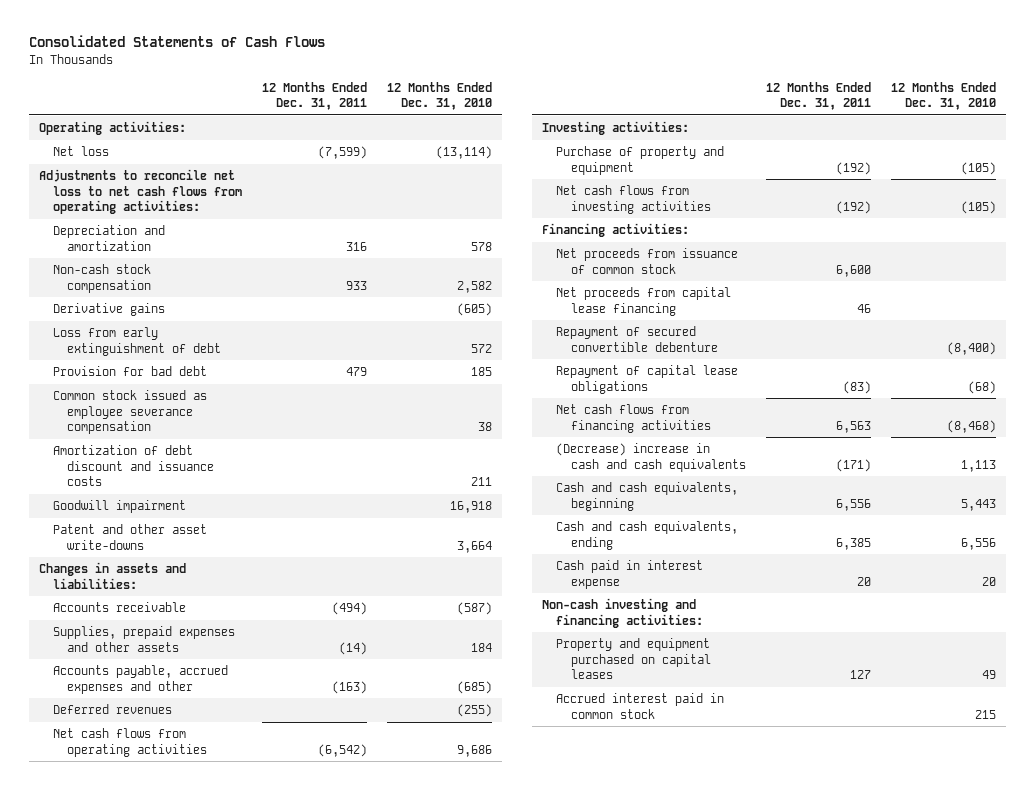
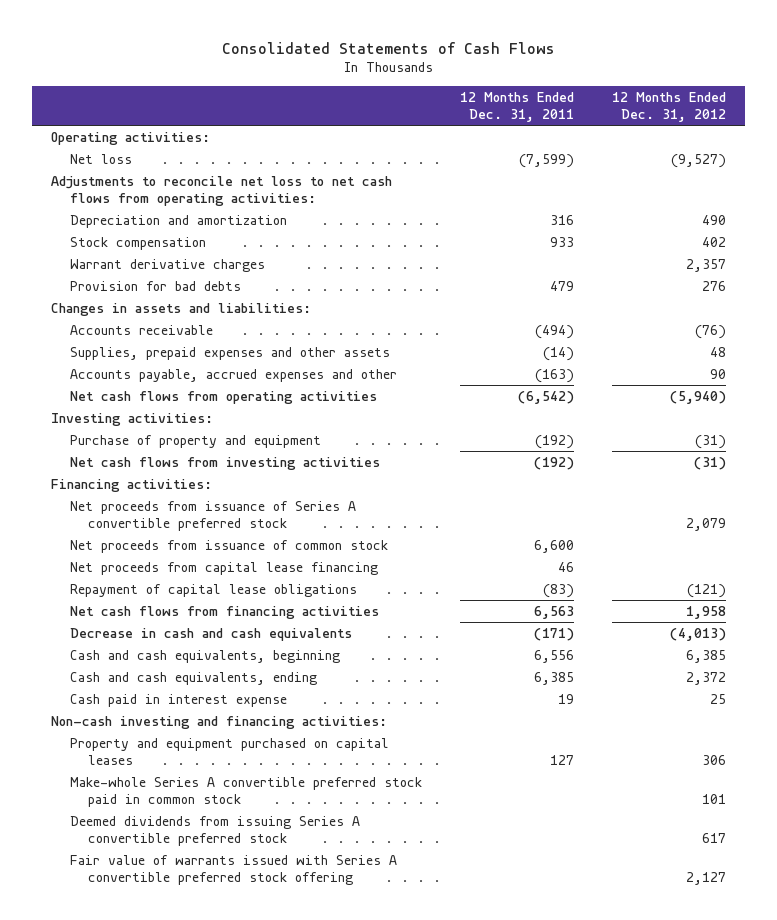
[387,81,493,111] 12 Months Ended Dec. 31, 2010 -> none
none -> [611,91,726,122] 12 Months Ended Dec. 31, 2012
[53,303,166,317] Derivative gains -> none
[53,327,222,356] Loss from early extinguishment of debt -> none
[53,390,208,434] Common stock issued as employee severance compensation -> none
[53,445,215,486] Amortization of debt discount and issuance costs -> none
[53,500,187,514] Goodwill impairment -> none
[53,524,208,550] Patent and other asset write-downs -> none
[53,264,152,293] Non-cash stock compensation -> [69,236,206,250] Stock compensation
none -> [69,258,265,272] Warrant derivative charges
[53,366,208,377] Provision for bad debt -> [69,280,241,291] Provision for bad debts
[53,704,173,715] Deferred revenues -> none
none -> [69,500,356,531] Net proceeds from issuance of Series A convertible preferred stock
[556,326,718,352] Repayment of secured convertible debenture -> none
[556,443,746,472] (Decrease) increase in cash and cash equivalents -> [69,627,352,641] Decrease in cash and cash equivalents
[856,576,871,586] 20 -> [557,693,574,704] 19
[556,693,725,719] Accrued interest paid in common stock -> [69,776,422,807] Make-whole Series A convertible preferred stock paid in common stock
none -> [69,815,360,846] Deemed dividends from issuing Series A convertible preferred stock
none -> [69,854,397,885] Fair value of warrants issued with Series A convertible preferred stock offering

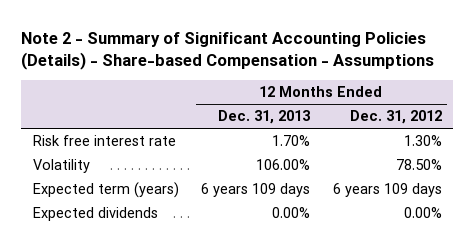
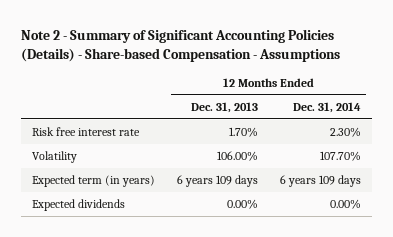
[349,110,442,125] Dec. 31, 2012 -> none
none -> [292,102,361,114] Dec. 31, 2014
[32,182,179,199] Expected term (years) -> [31,175,155,188] Expected term (in years)

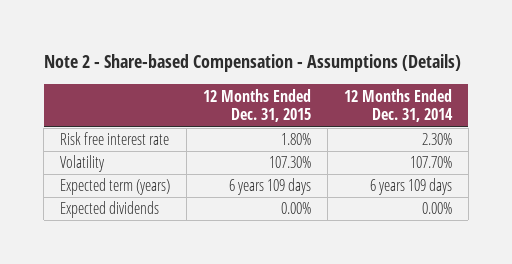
[21,28,341,62] Note 2 - Summary of Significant Accounting Policies (Details) - Share-based Compensation - Assumptions -> [43,54,461,73] Note 2 - Share-based Compensation - Assumptions (Details)
[190,102,258,114] Dec. 31, 2013 -> none
none -> [202,88,311,123] 12 Months Ended Dec. 31, 2015
[31,175,155,188] Expected term (in years) -> [60,178,171,196] Expected term (years)

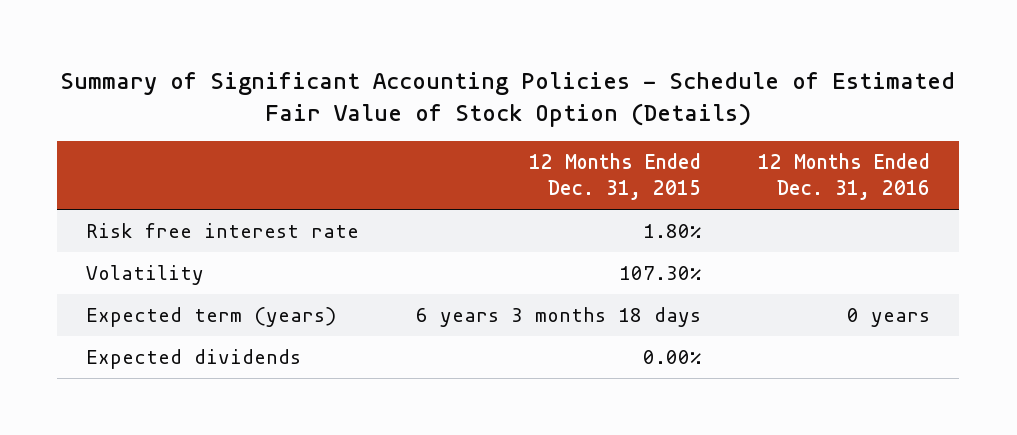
[43,54,461,73] Note 2 - Share-based Compensation - Assumptions (Details) -> [60,72,956,127] Summary of Significant Accounting Policies - Schedule of Estimated Fair Value of Stock Option (Details)
[343,88,453,123] 12 Months Ended Dec. 31, 2014 -> none
none -> [758,153,931,201] 12 Months Ended Dec. 31, 2016
[228,178,311,196] 6 years 109 days -> [416,306,702,327] 6 years 3 months 18 days

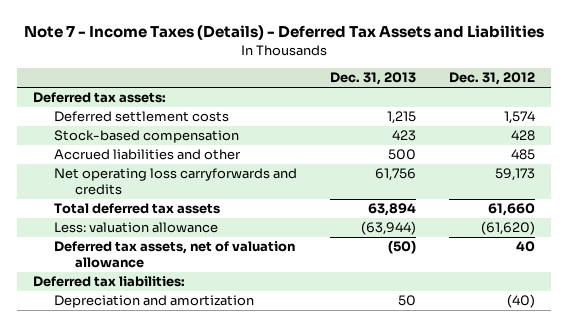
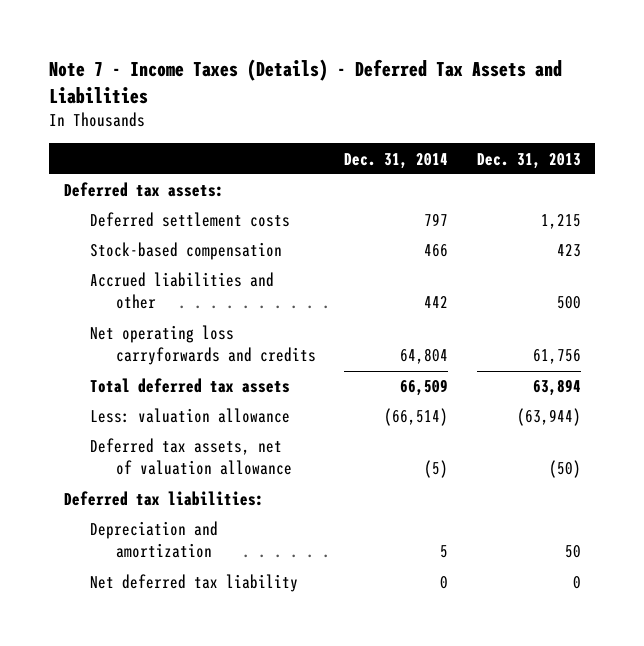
[448,72,535,86] Dec. 31, 2012 -> none
none -> [344,152,449,169] Dec. 31, 2014
none -> [89,574,298,593] Net deferred tax liability

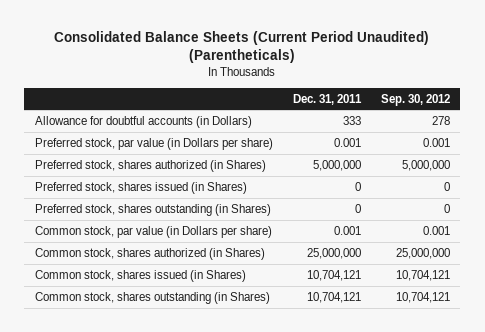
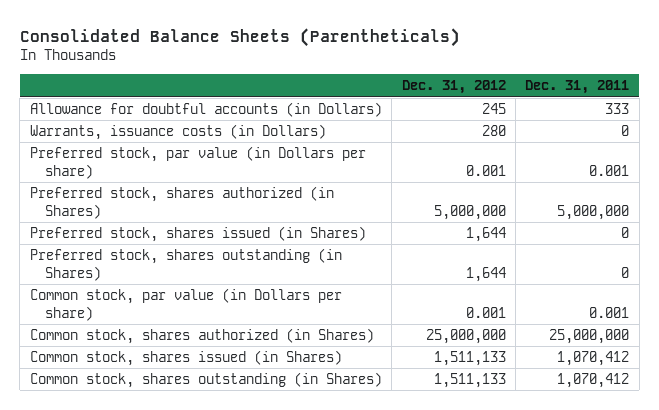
[54,31,430,64] Consolidated Balance Sheets (Current Period Unaudited) (Parentheticals) -> [19,27,460,47] Consolidated Balance Sheets (Parentheticals)
[381,93,451,106] Sep. 30, 2012 -> none
none -> [401,80,506,95] Dec. 31, 2012
none -> [29,123,326,140] Warrants, issuance costs (in Dollars)
[306,269,361,281] 10,704,121 -> [557,350,630,366] 1,070,412
[306,291,361,303] 10,704,121 -> [557,372,630,388] 1,070,412

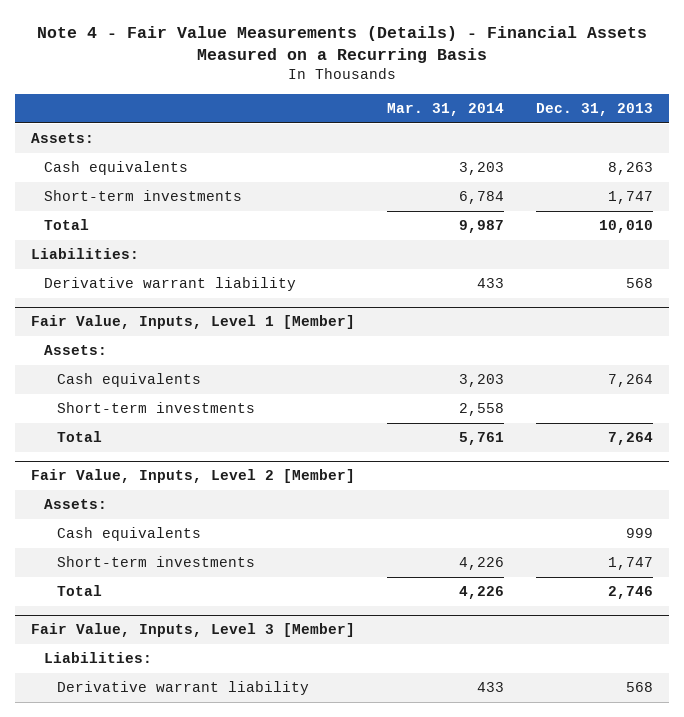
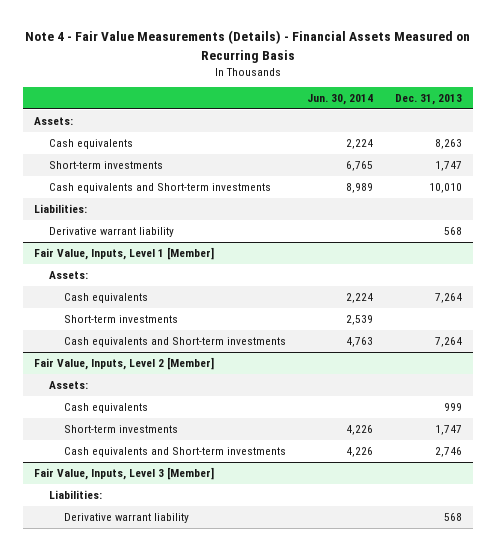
[37,25,648,63] Note 4 - Fair Value Measurements (Details) - Financial Assets Measured on a Recurring Basis -> [25,30,471,63] Note 4 - Fair Value Measurements (Details) - Financial Assets Measured on Recurring Basis
[387,102,505,116] Mar. 31, 2014 -> none
none -> [307,94,374,106] Jun. 30, 2014
[44,219,90,231] Total -> [48,183,271,194] Cash equivalents and Short-term investments
[57,431,103,443] Total -> [63,337,286,348] Cash equivalents and Short-term investments
[57,585,103,597] Total -> [63,447,286,458] Cash equivalents and Short-term investments

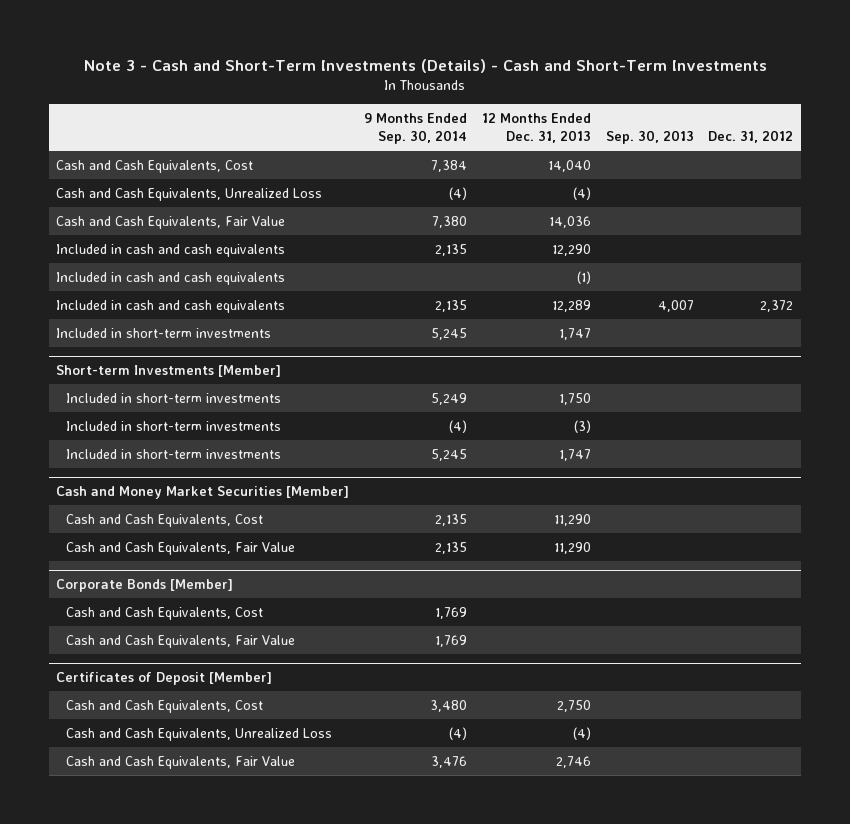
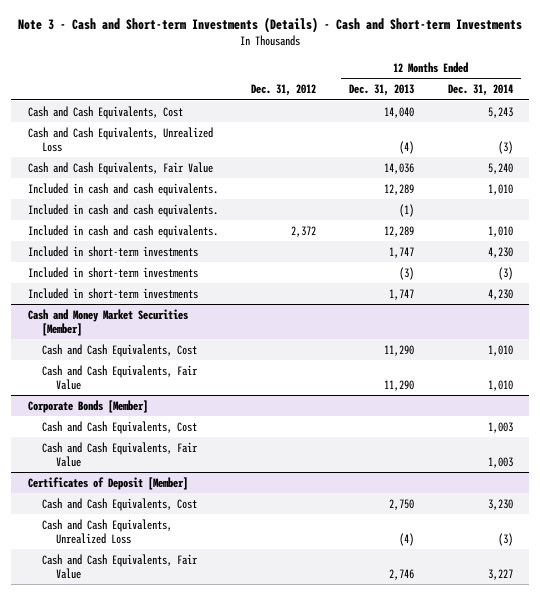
[83,58,767,73] Note 3 - Cash and Short-Term Investments (Details) - Cash and Short-Term Investments -> [18,17,523,34] Note 3 - Cash and Short-term Investments (Details) - Cash and Short-term Investments
[364,112,468,145] 9 Months Ended Sep. 30, 2014 -> none
[605,130,694,145] Sep. 30, 2013 -> none
none -> [447,84,513,97] Dec. 31, 2014
[56,243,286,257] Included in cash and cash equivalents -> [27,182,218,196] Included in cash and cash equivalents.
[551,243,591,256] 12,290 -> [384,183,415,195] 12,289
[56,271,286,285] Included in cash and cash equivalents -> [27,203,218,217] Included in cash and cash equivalents.
[56,299,286,313] Included in cash and cash equivalents -> [27,224,218,238] Included in cash and cash equivalents.
[56,364,282,377] Short-term Investments [Member] -> none
[66,392,282,403] Included in short-term investments -> none

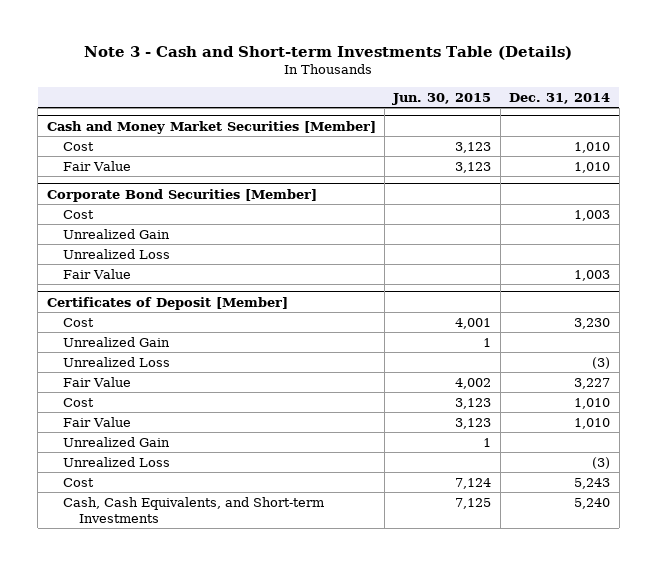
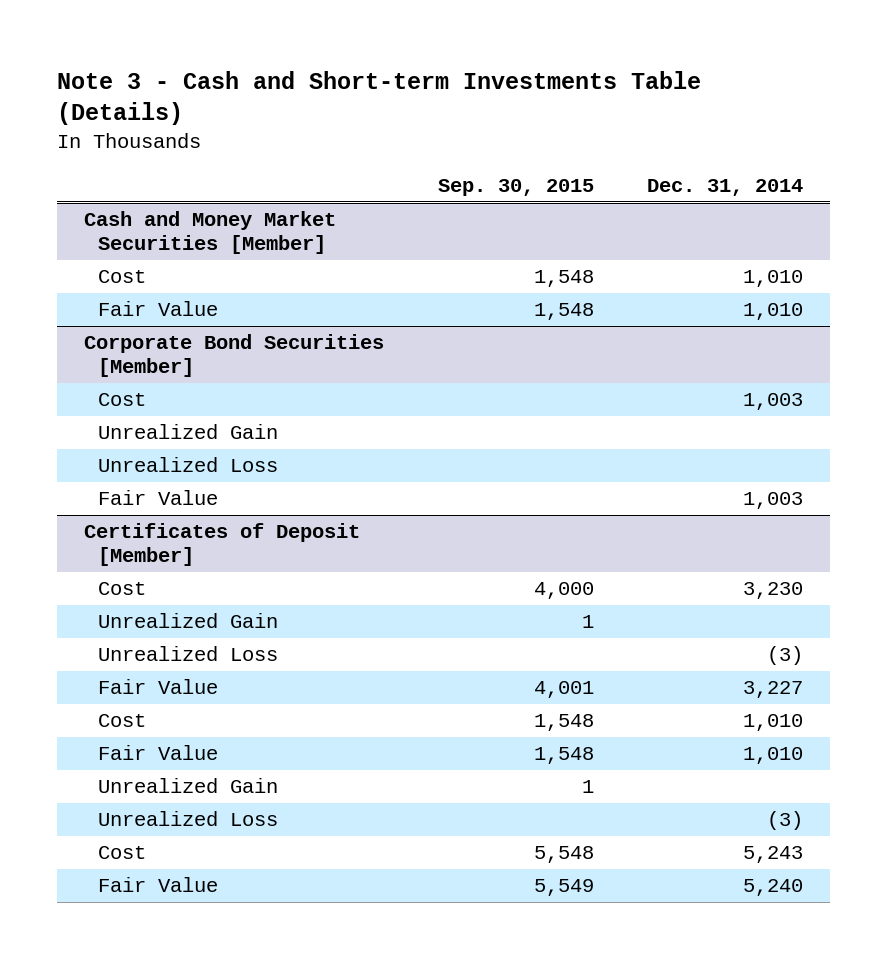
[392,92,492,105] Jun. 30, 2015 -> none
none -> [437,178,594,196] Sep. 30, 2015
[62,496,324,523] Cash, Cash Equivalents, and Short-term Investments -> [98,877,219,893] Fair Value

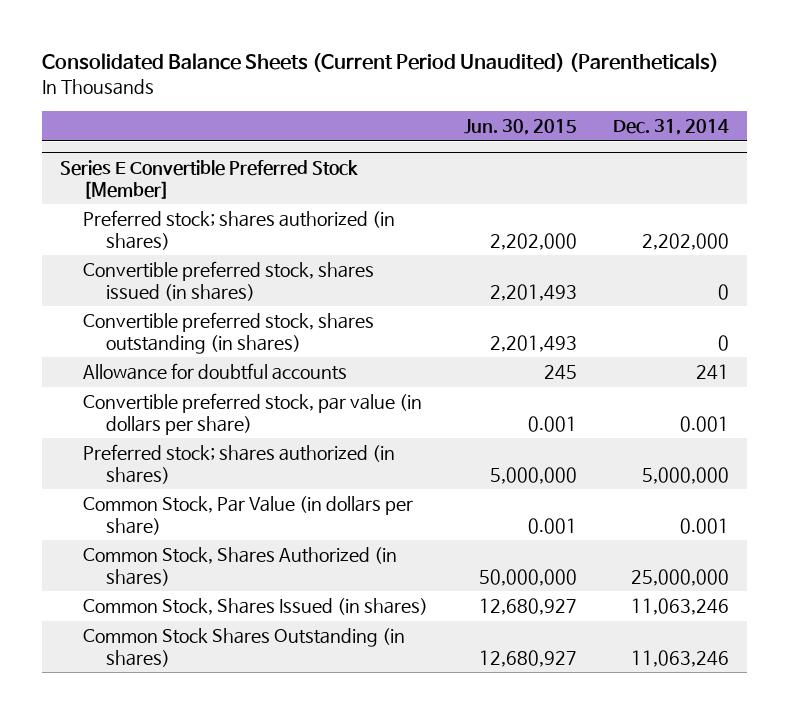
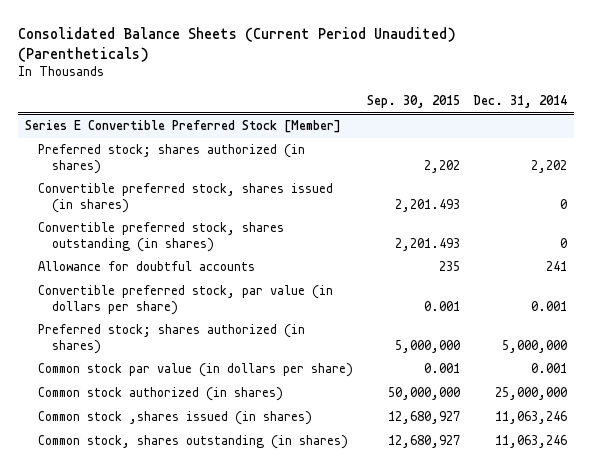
[464,118,578,135] Jun. 30, 2015 -> none
none -> [366,95,460,109] Sep. 30, 2015
[642,232,730,250] 2,202,000 -> [531,159,568,173] 2,202
[83,496,414,535] Common Stock, Par Value (in dollars per share) -> [38,363,354,378] Common stock par value (in dollars per share)
[83,547,398,586] Common Stock, Shares Authorized (in shares) -> [38,387,284,402] Common stock authorized (in shares)
[83,598,429,616] Common Stock, Shares Issued (in shares) -> [38,411,313,426] Common stock ,shares issued (in shares)
[83,628,406,667] Common Stock Shares Outstanding (in shares) -> [38,435,349,450] Common stock, shares outstanding (in shares)

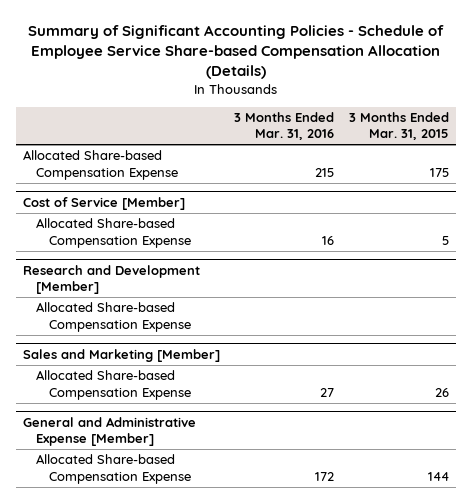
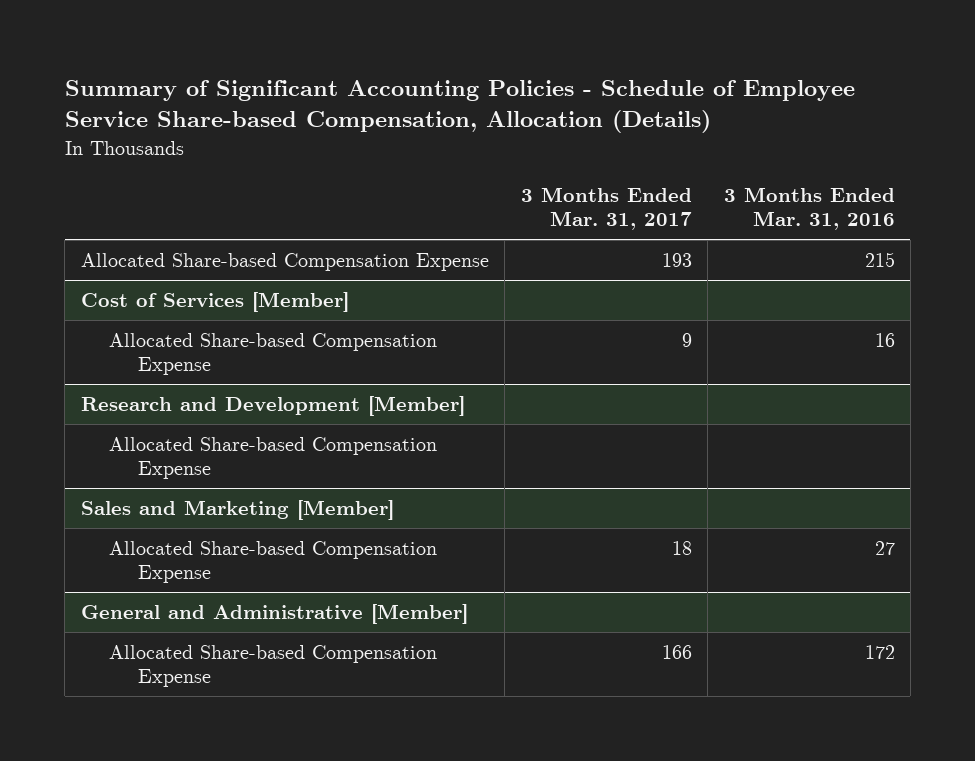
[27,24,444,80] Summary of Significant Accounting Policies - Schedule of Employee Service Share-based Compensation Allocation (Details) -> [64,80,855,134] Summary of Significant Accounting Policies - Schedule of Employee Service Share-based Compensation, Allocation (Details)
[348,111,449,141] 3 Months Ended Mar. 31, 2015 -> none
none -> [520,186,692,231] 3 Months Ended Mar. 31, 2017
[22,196,185,210] Cost of Service [Member] -> [80,291,349,312] Cost of Services [Member]
[22,416,196,447] General and Administrative Expense [Member] -> [80,603,468,624] General and Administrative [Member]

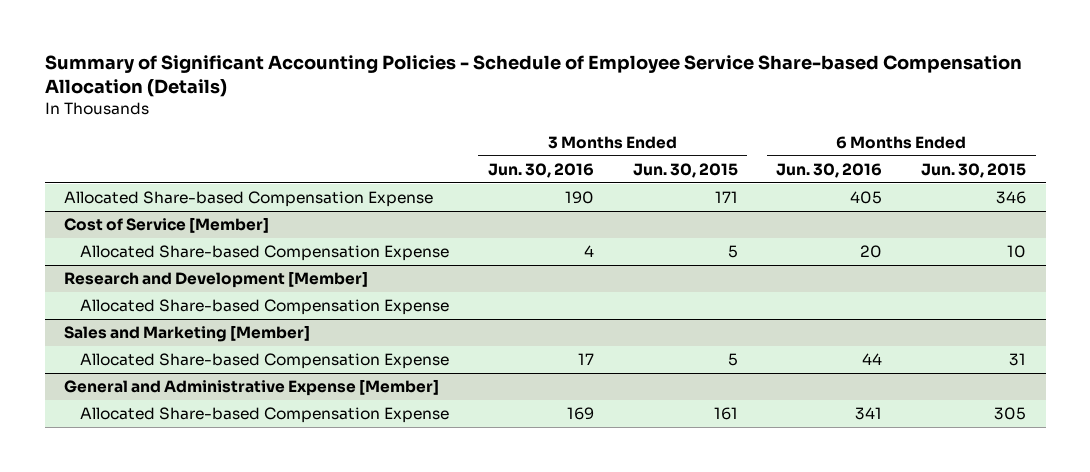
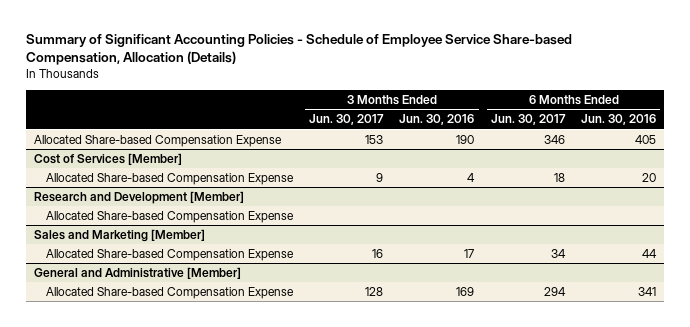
[44,54,1022,97] Summary of Significant Accounting Policies - Schedule of Employee Service Share-based Compensation Allocation (Details) -> [25,34,572,66] Summary of Significant Accounting Policies - Schedule of Employee Service Share-based Compensation, Allocation (Details)
[632,162,738,178] Jun. 30, 2015 -> none
[921,162,1027,178] Jun. 30, 2015 -> none
none -> [309,114,385,126] Jun. 30, 2017
none -> [490,114,566,126] Jun. 30, 2017
[64,217,270,234] Cost of Service [Member] -> [33,152,182,165] Cost of Services [Member]
[64,379,440,397] General and Administrative Expense [Member] -> [33,266,241,279] General and Administrative [Member]

